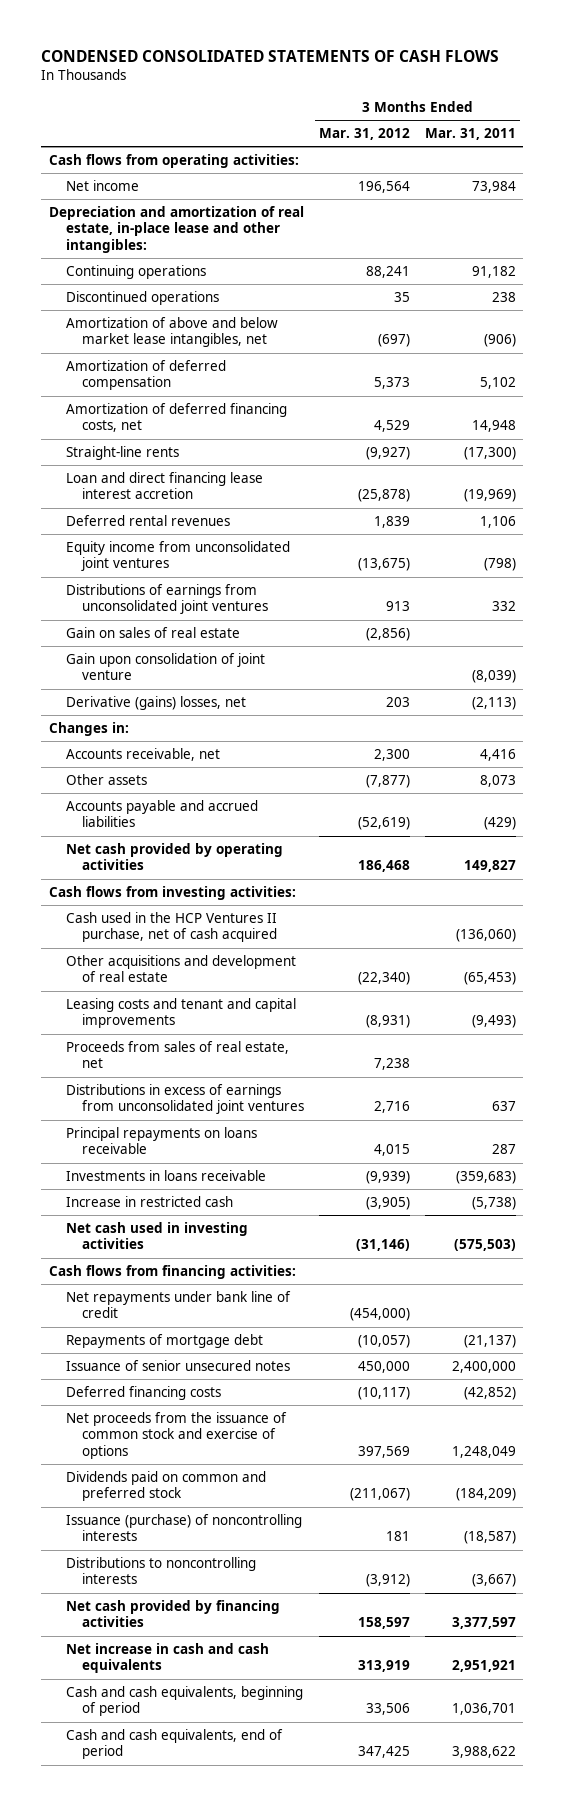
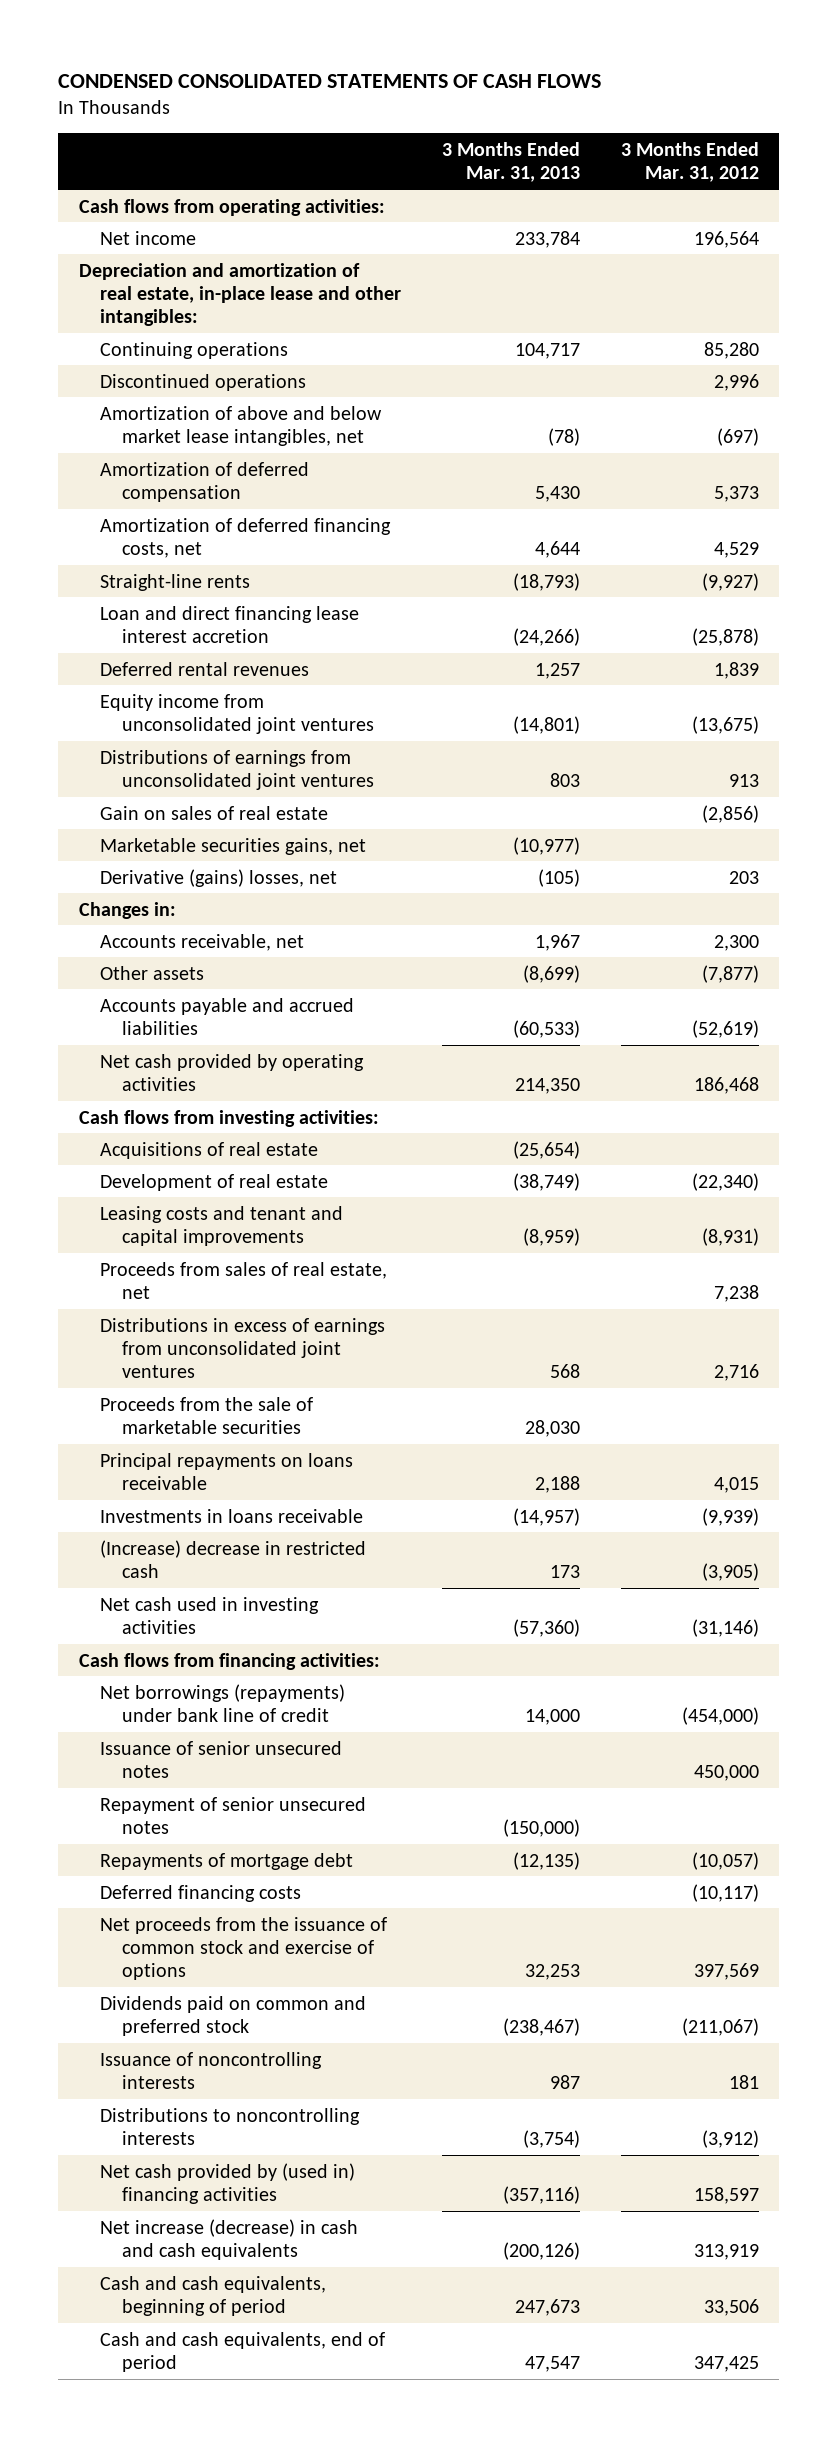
[425,128,517,141] Mar. 31, 2011 -> none
none -> [441,142,580,183] 3 Months Ended Mar. 31, 2013
[366,265,411,278] 88,241 -> [703,341,759,359] 85,280
[394,291,411,302] 35 -> [713,373,759,391] 2,996
[65,652,265,681] Gain upon consolidation of joint venture -> none
none -> [100,837,367,855] Marketable securities gains, net
[65,911,278,943] Cash used in the HCP Ventures II purchase, net of cash acquired -> none
none -> [100,1141,319,1159] Acquisitions of real estate
[65,954,296,983] Other acquisitions and development of real estate -> [100,1173,329,1191] Development of real estate
none -> [100,1396,314,1434] Proceeds from the sale of marketable securities
[65,1195,233,1207] Increase in restricted cash -> [100,1539,367,1578] (Increase) decrease in restricted cash
[65,1290,291,1319] Net repayments under bank line of credit -> [100,1683,346,1722] Net borrowings (repayments) under bank line of credit
none -> [100,1796,367,1834] Repayment of senior unsecured notes
[65,1333,263,1348] Repayments of mortgage debt -> [100,1852,354,1870] Repayments of mortgage debt
[65,1513,302,1542] Issuance (purchase) of noncontrolling interests -> [100,2051,323,2089] Issuance of noncontrolling interests
[65,1599,280,1628] Net cash provided by financing activities -> [100,2162,356,2204] Net cash provided by (used in) financing activities
[65,1642,269,1674] Net increase in cash and cash equivalents -> [100,2218,359,2260] Net increase (decrease) in cash and cash equivalents

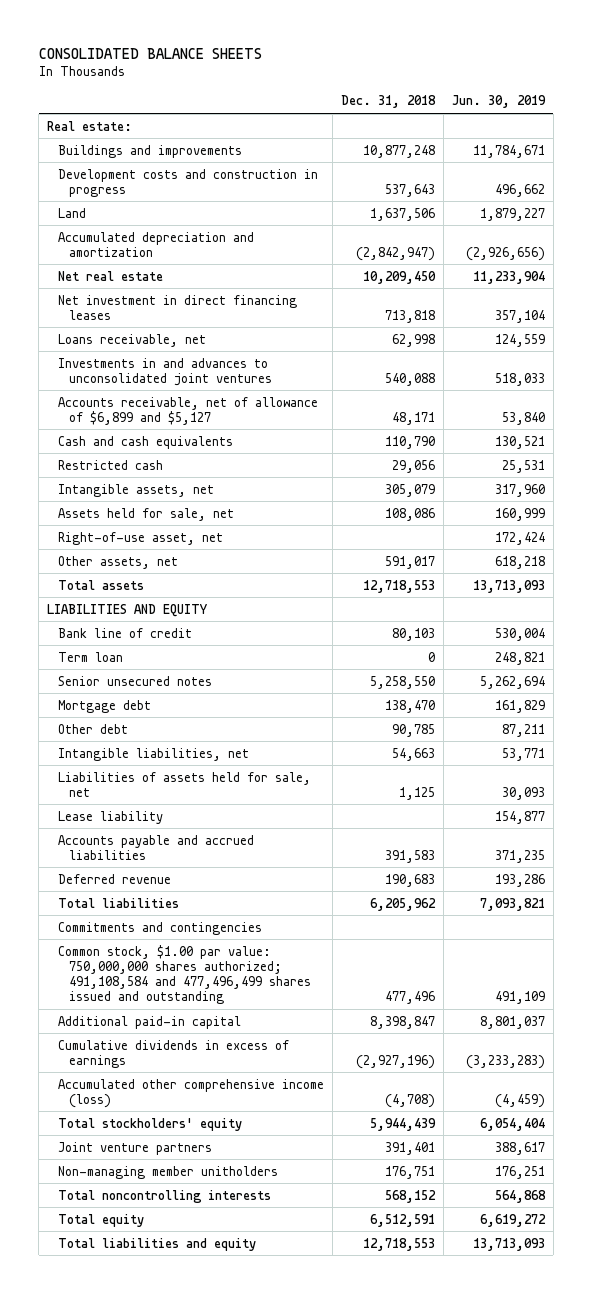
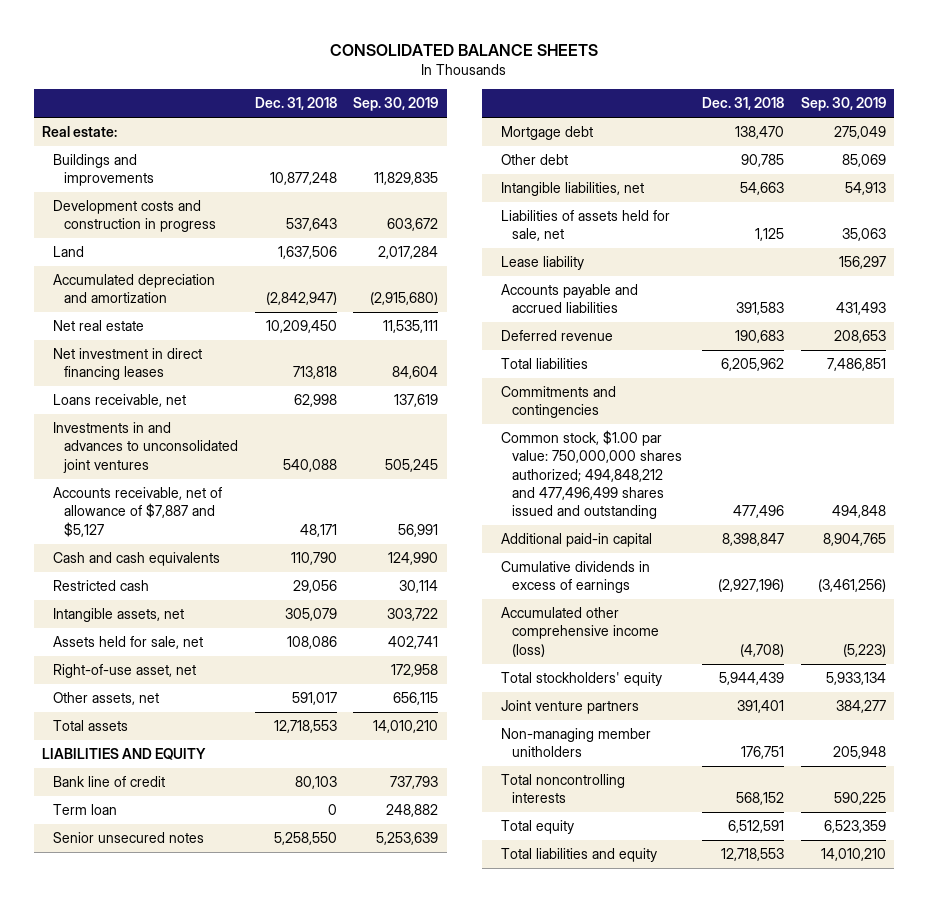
[451,95,546,109] Jun. 30, 2019 -> none
none -> [353,97,439,112] Sep. 30, 2019
[58,396,319,425] Accounts receivable, net of allowance of $6,899 and $5,127 -> [53,487,223,537] Accounts receivable, net of allowance of $7,887 and $5,127
[58,944,311,1005] Common stock, $1.00 par value: 750,000,000 shares authorized; 491,108,584 and 477,496,499 shares issued and outstanding -> [500,430,682,519] Common stock, $1.00 par value: 750,000,000 shares authorized; 494,848,212 and 477,496,499 shares issued and outstanding

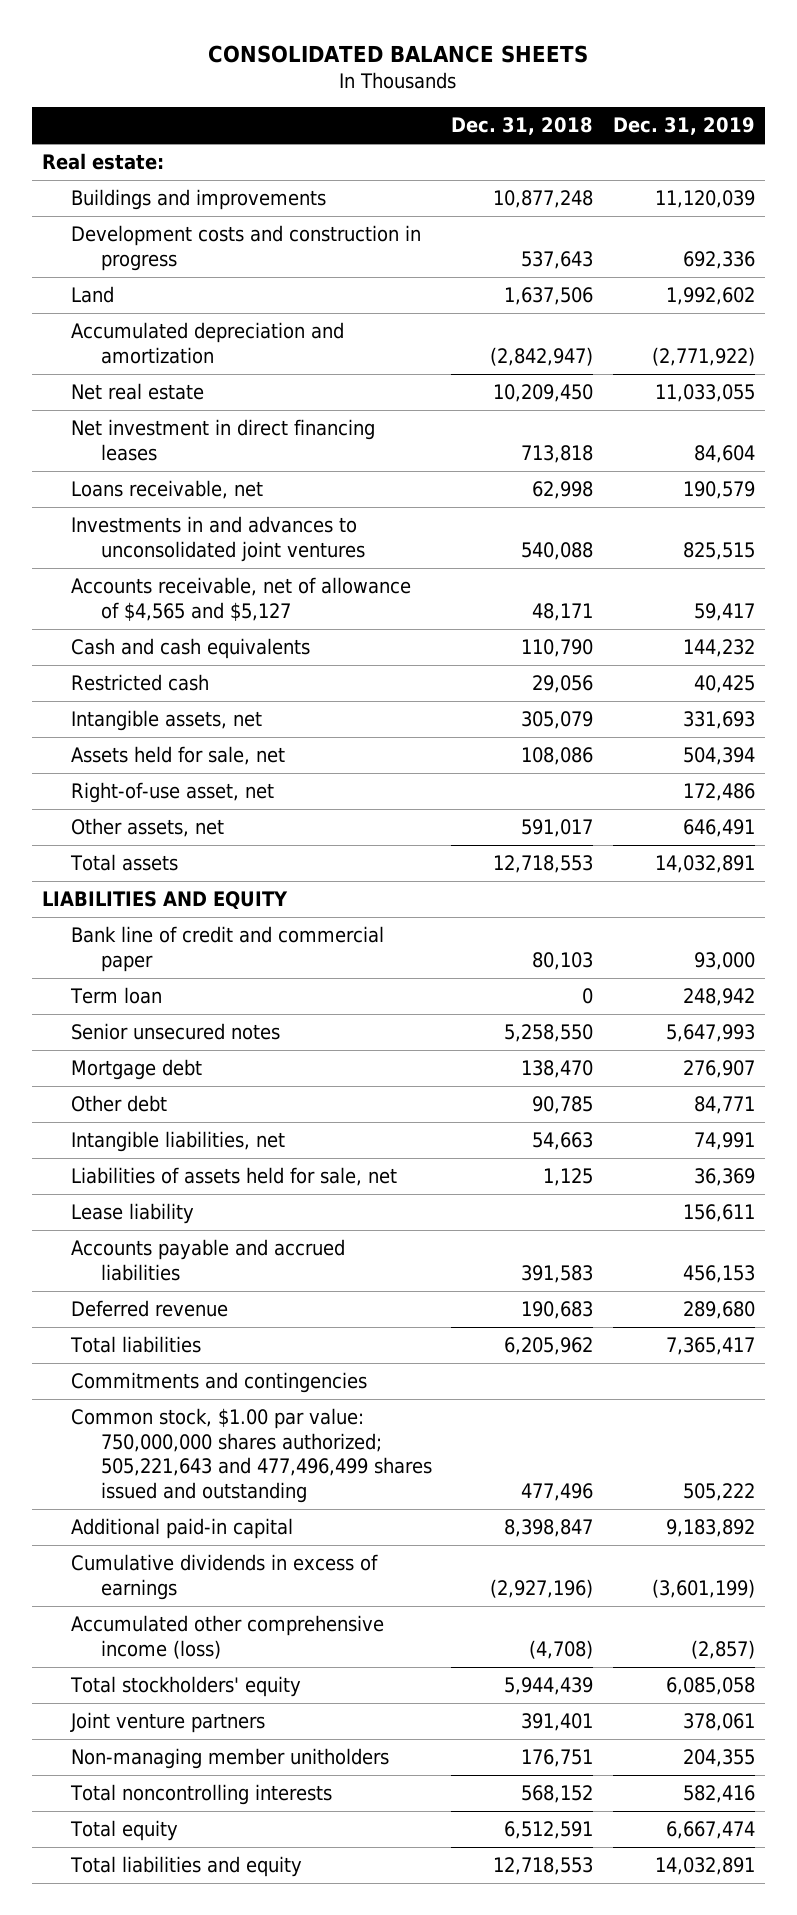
[353,97,439,112] Sep. 30, 2019 -> none
none -> [612,117,755,136] Dec. 31, 2019
[53,487,223,537] Accounts receivable, net of allowance of $7,887 and $5,127 -> [71,577,412,621] Accounts receivable, net of allowance of $4,565 and $5,127
[53,776,166,788] Bank line of credit -> [71,926,385,972] Bank line of credit and commercial paper
[500,430,682,519] Common stock, $1.00 par value: 750,000,000 shares authorized; 494,848,212 and 477,496,499 shares issued and outstanding -> [71,1408,432,1503] Common stock, $1.00 par value: 750,000,000 shares authorized; 505,221,643 and 477,496,499 shares issued and outstanding

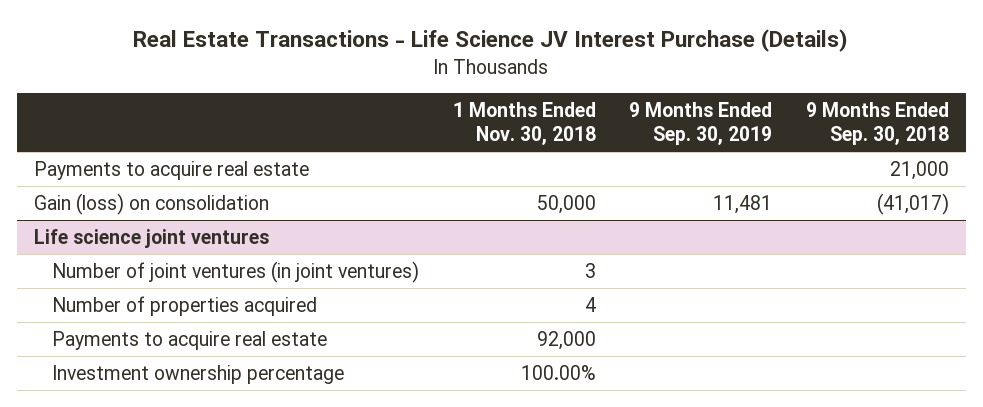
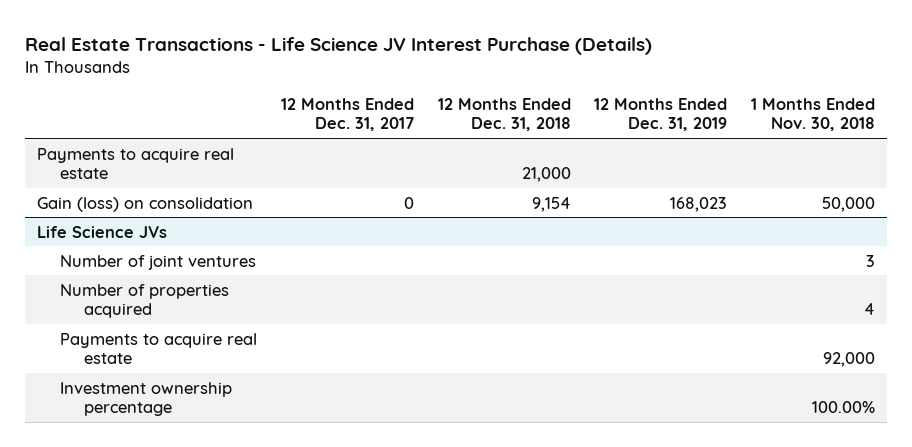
[629,101,773,146] 9 Months Ended Sep. 30, 2019 -> none
[806,101,950,146] 9 Months Ended Sep. 30, 2018 -> none
none -> [281,97,415,132] 12 Months Ended Dec. 31, 2017
none -> [437,97,571,132] 12 Months Ended Dec. 31, 2018
none -> [594,97,728,132] 12 Months Ended Dec. 31, 2019
[33,228,269,248] Life science joint ventures -> [37,225,168,238] Life Science JVs
[52,260,420,283] Number of joint ventures (in joint ventures) -> [60,254,257,270] Number of joint ventures

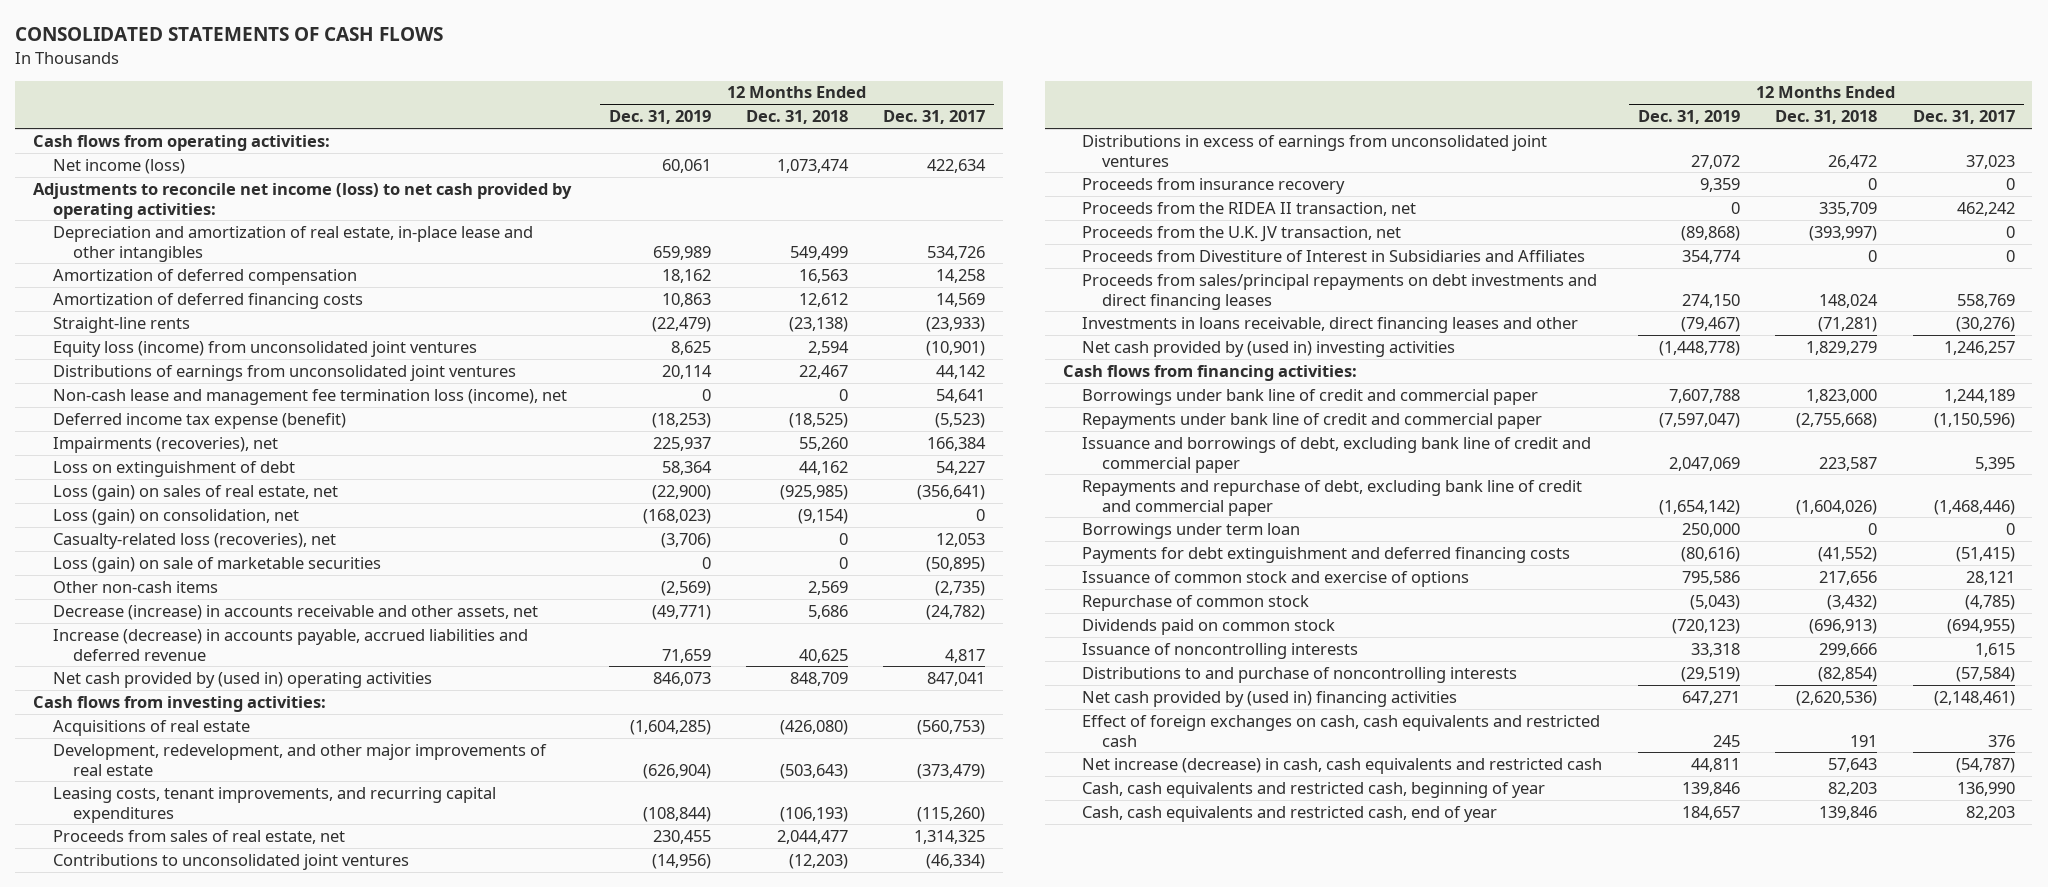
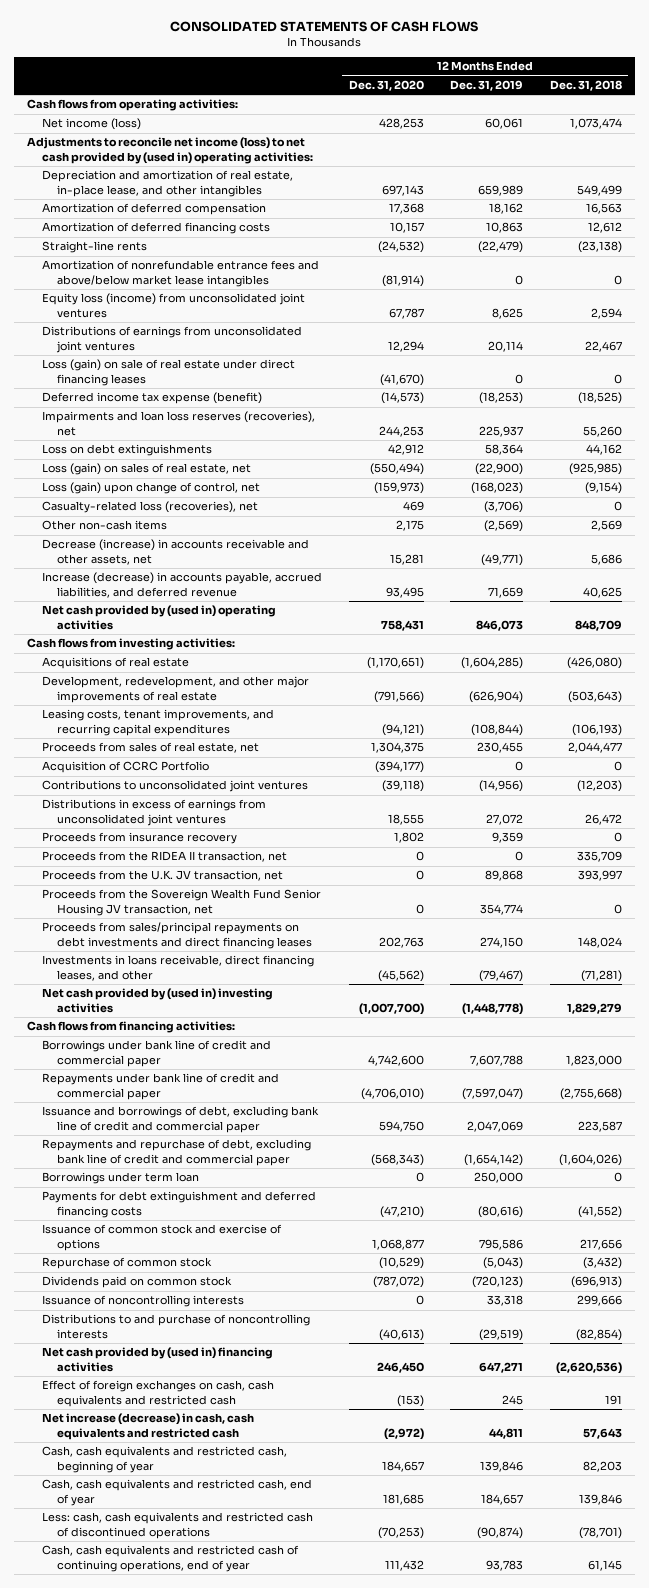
[883,110,986,125] Dec. 31, 2017 -> none
none -> [348,79,424,91] Dec. 31, 2020
[33,182,573,219] Adjustments to reconcile net income (loss) to net cash provided by operating activities: -> [27,137,313,164] Adjustments to reconcile net income (loss) to net cash provided by (used in) operating activities:
[53,225,534,262] Depreciation and amortization of real estate, in-place lease and other intangibles -> [41,170,293,197] Depreciation and amortization of real estate, in-place lease, and other intangibles
none -> [41,260,319,287] Amortization of nonrefundable entrance fees and above/below market lease intangibles
[53,388,568,405] Non-cash lease and management fee termination loss (income), net -> none
none -> [41,359,295,386] Loss (gain) on sale of real estate under direct financing leases
[53,436,279,453] Impairments (recoveries), net -> [41,411,315,436] Impairments and loan loss reserves (recoveries), net
[53,460,296,477] Loss on extinguishment of debt -> [41,444,212,457] Loss on debt extinguishments
[53,508,300,525] Loss (gain) on consolidation, net -> [41,482,260,495] Loss (gain) upon change of control, net
[53,556,382,573] Loss (gain) on sale of marketable securities -> none
[53,628,529,661] Increase (decrease) in accounts payable, accrued liabilities and deferred revenue -> [41,572,322,598] Increase (decrease) in accounts payable, accrued liabilities, and deferred revenue
none -> [41,761,209,774] Acquisition of CCRC Portfolio
[1680,225,1740,241] (89,868) -> [485,870,524,882] 89,868
[1809,225,1878,241] (393,997) -> [577,870,622,882] 393,997
[1082,249,1586,262] Proceeds from Divestiture of Interest in Subsidiaries and Affiliates -> [41,889,321,916] Proceeds from the Sovereign Wealth Fund Senior Housing JV transaction, net
[1082,316,1579,333] Investments in loans receivable, direct financing leases and other -> [41,955,314,981] Investments in loans receivable, direct financing leases, and other
none -> [41,1512,313,1539] Less: cash, cash equivalents and restricted cash of discontinued operations
none -> [41,1545,299,1572] Cash, cash equivalents and restricted cash of continuing operations, end of year

